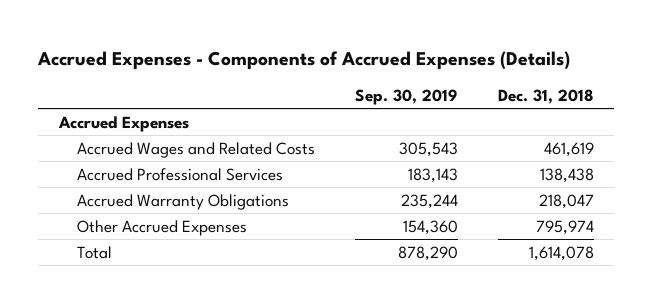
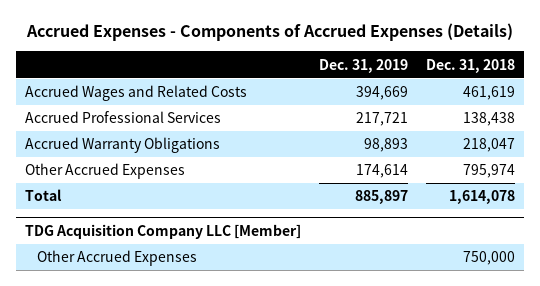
[354,88,458,105] Sep. 30, 2019 -> none
none -> [319,58,409,73] Dec. 31, 2019
[57,115,189,132] Accrued Expenses -> none
none -> [24,223,301,239] TDG Acquisition Company LLC [Member]
none -> [36,250,197,267] Other Accrued Expenses

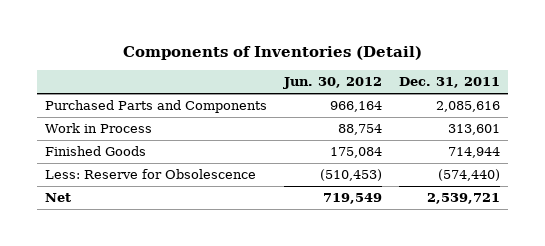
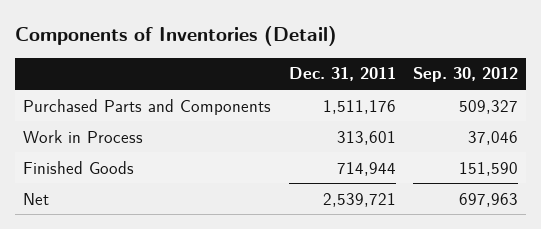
[283,77,383,90] Jun. 30, 2012 -> none
none -> [412,67,518,83] Sep. 30, 2012
[435,101,500,113] 2,085,616 -> [322,99,396,114] 1,511,176
[45,169,257,180] Less: Reserve for Obsolescence -> none

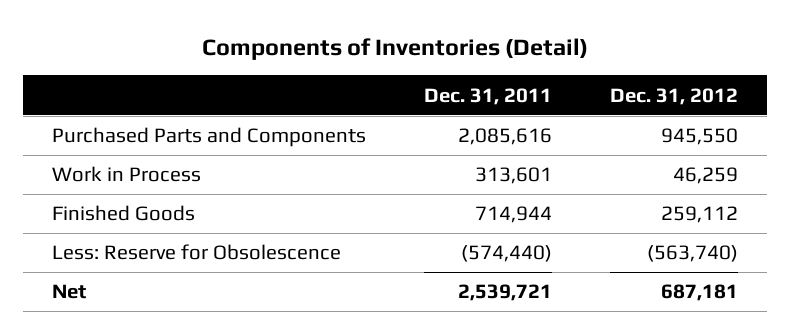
[412,67,518,83] Sep. 30, 2012 -> none
none -> [609,87,738,105] Dec. 31, 2012
[322,99,396,114] 1,511,176 -> [457,128,552,146] 2,085,616
none -> [51,244,341,261] Less: Reserve for Obsolescence

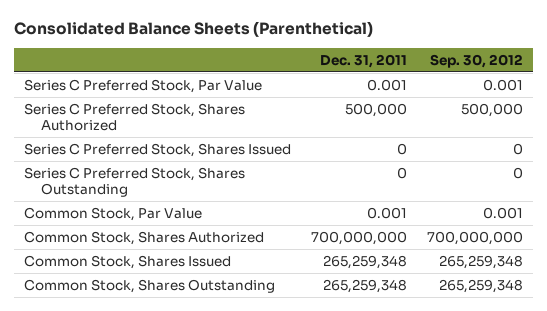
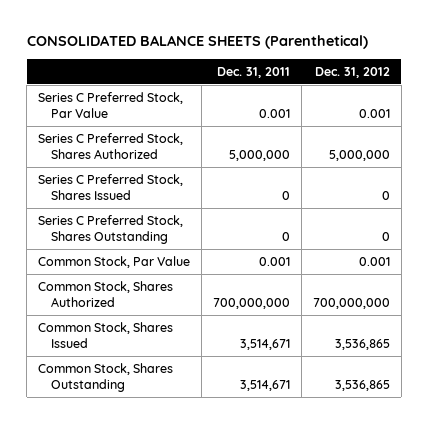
[13,21,373,38] Consolidated Balance Sheets (Parenthetical) -> [26,35,368,50] CONSOLIDATED BALANCE SHEETS (Parenthetical)
[429,53,523,68] Sep. 30, 2012 -> none
none -> [314,66,390,78] Dec. 31, 2012
[344,102,407,117] 500,000 -> [229,149,291,161] 5,000,000
[322,254,407,269] 265,259,348 -> [240,338,291,350] 3,514,671
[322,278,407,293] 265,259,348 -> [240,379,291,391] 3,514,671

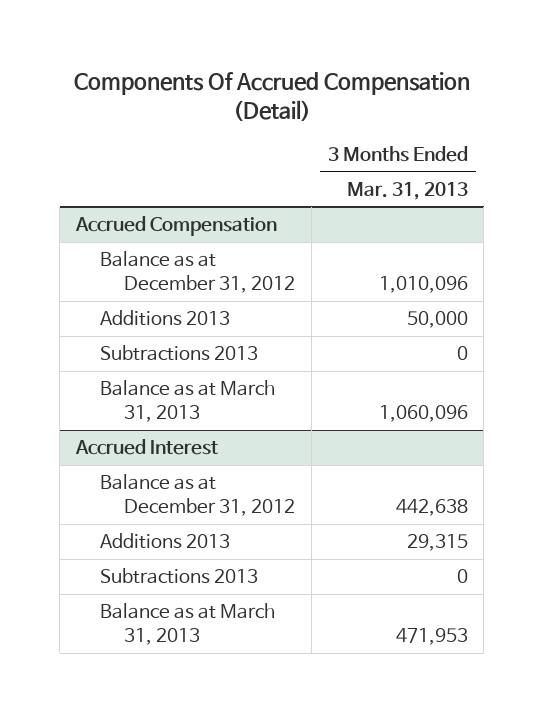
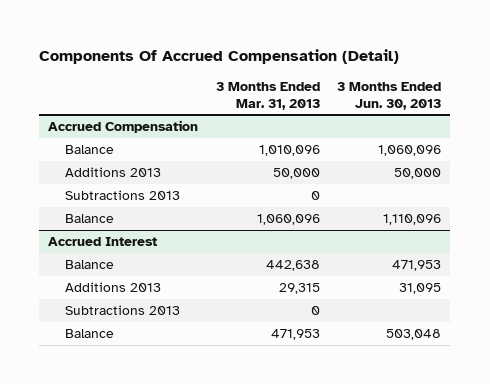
none -> [337,81,442,110] 3 Months Ended Jun. 30, 2013
[100,251,296,293] Balance as at December 31, 2012 -> [64,145,114,155] Balance
[100,380,276,422] Balance as at March 31, 2013 -> [64,214,114,224] Balance
[100,474,296,516] Balance as at December 31, 2012 -> [64,260,114,270] Balance
[100,603,276,645] Balance as at March 31, 2013 -> [64,329,114,339] Balance

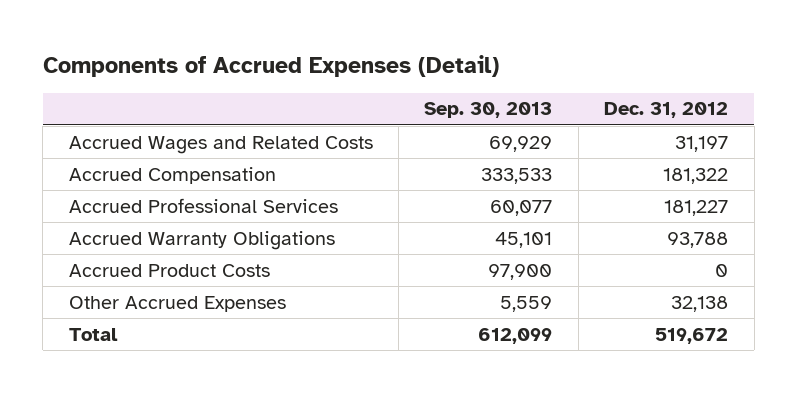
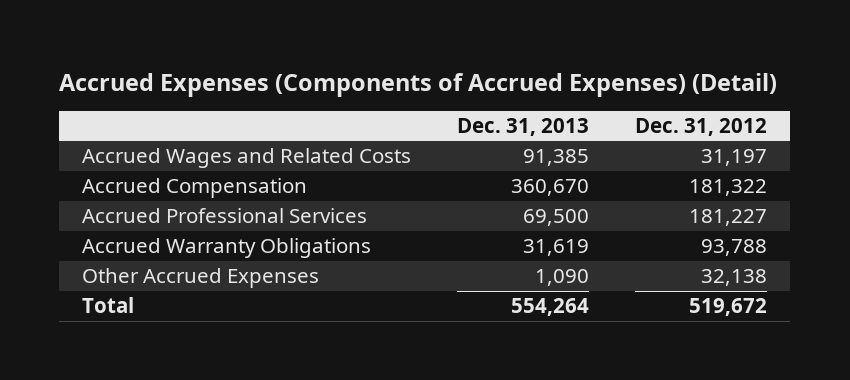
[42,55,499,78] Components of Accrued Expenses (Detail) -> [59,72,778,97] Accrued Expenses (Components of Accrued Expenses) (Detail)
[424,102,553,119] Sep. 30, 2013 -> none
none -> [457,117,590,136] Dec. 31, 2013
[68,263,270,277] Accrued Product Costs -> none

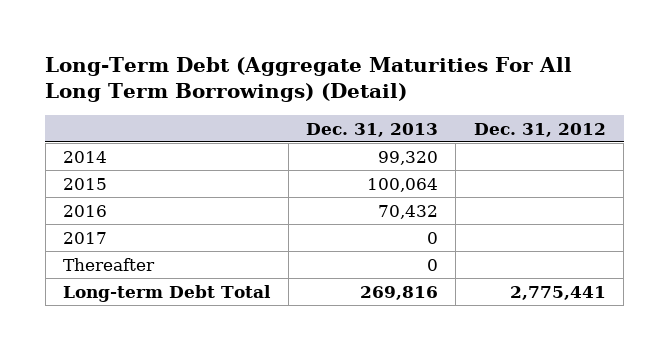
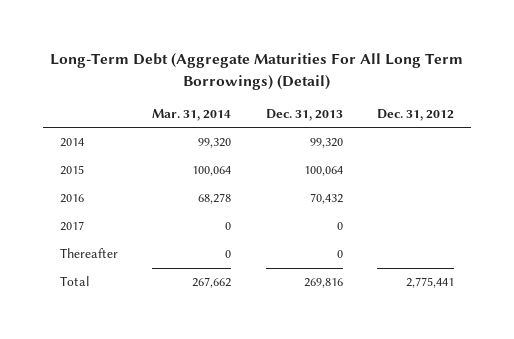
none -> [152,108,232,121] Mar. 31, 2014
[63,284,272,302] Long-term Debt Total -> [60,276,90,287] Total

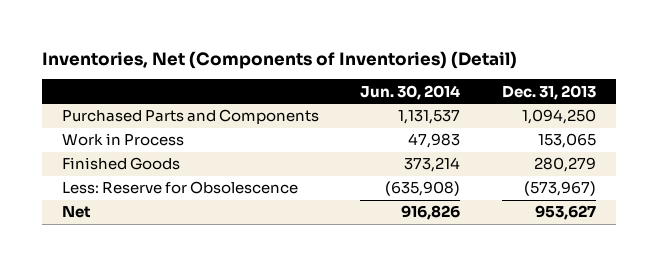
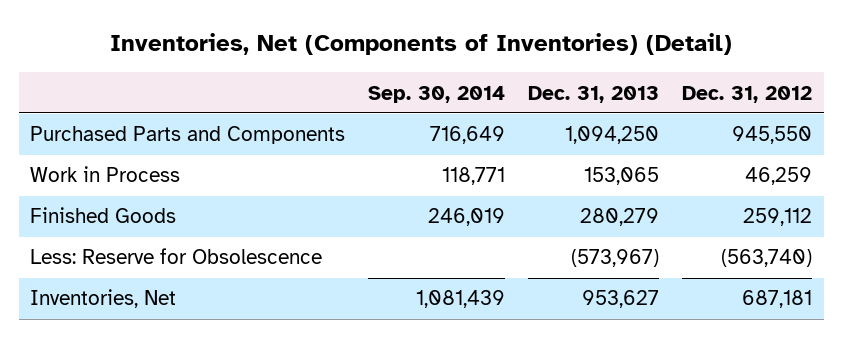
[360,84,461,100] Jun. 30, 2014 -> none
none -> [368,85,506,103] Sep. 30, 2014
none -> [682,85,813,103] Dec. 31, 2012
[62,206,92,219] Net -> [30,289,177,309] Inventories, Net

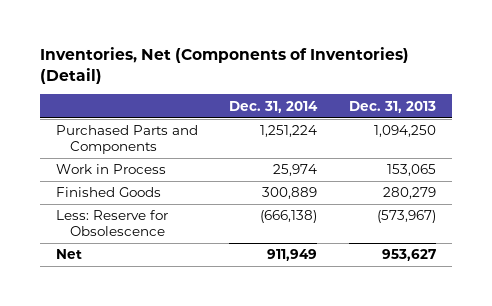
[368,85,506,103] Sep. 30, 2014 -> none
[682,85,813,103] Dec. 31, 2012 -> none
none -> [229,100,319,113] Dec. 31, 2014
[30,289,177,309] Inventories, Net -> [55,249,82,260] Net

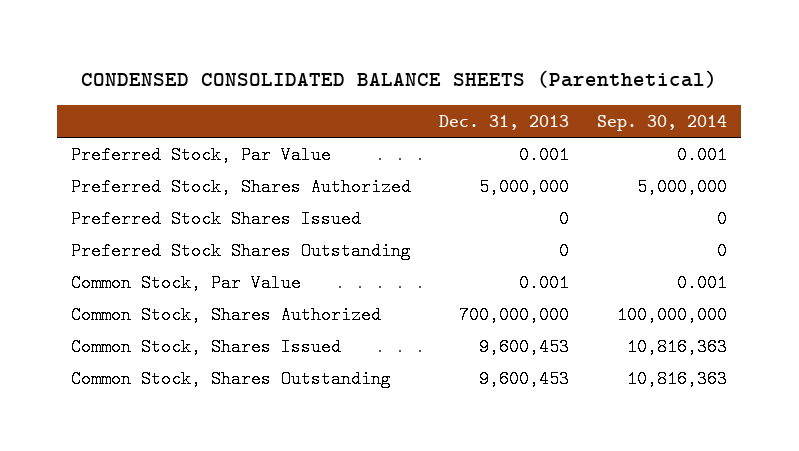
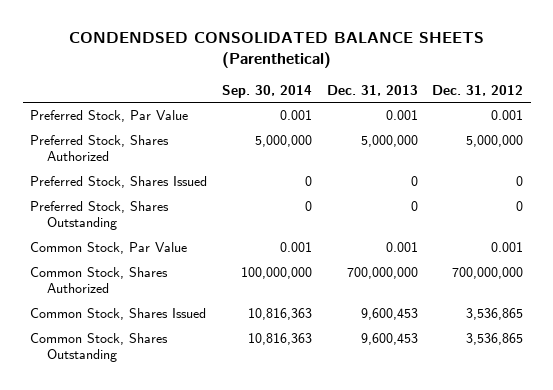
[81,70,718,89] CONDENSED CONSOLIDATED BALANCE SHEETS (Parenthetical) -> [68,32,484,69] CONDENDSED CONSOLIDATED BALANCE SHEETS (Parenthetical)
none -> [432,84,524,96] Dec. 31, 2012
[71,209,362,228] Preferred Stock Shares Issued -> [30,176,208,189] Preferred Stock, Shares Issued
[71,241,412,260] Preferred Stock Shares Outstanding -> [30,201,170,231] Preferred Stock, Shares Outstanding

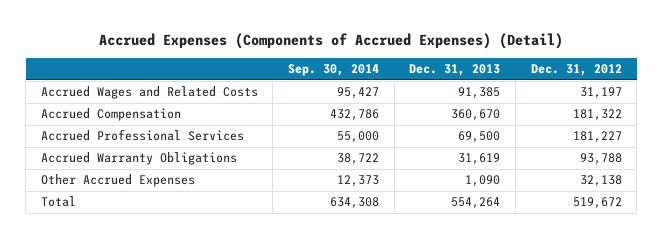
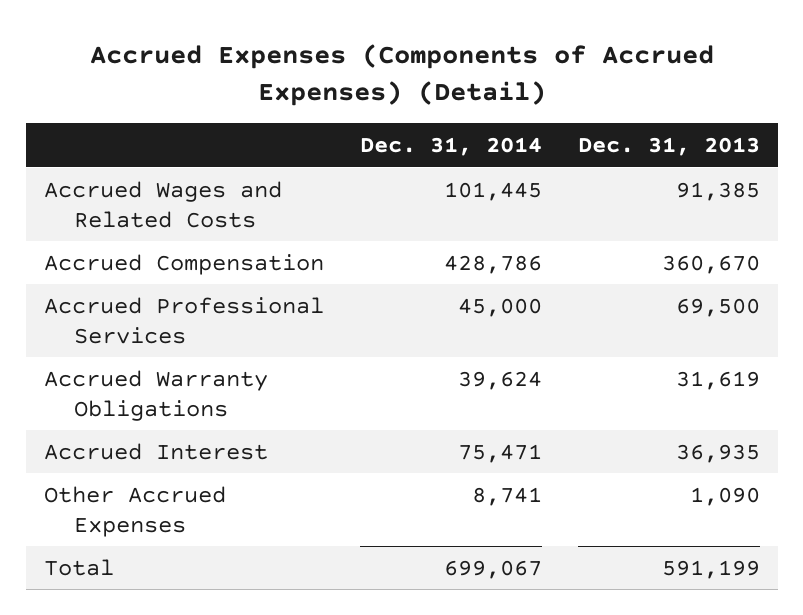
[288,64,380,77] Sep. 30, 2014 -> none
[530,64,622,77] Dec. 31, 2012 -> none
none -> [359,137,542,157] Dec. 31, 2014
none -> [43,442,268,460] Accrued Interest
[451,197,501,210] 554,264 -> [661,559,760,579] 591,199

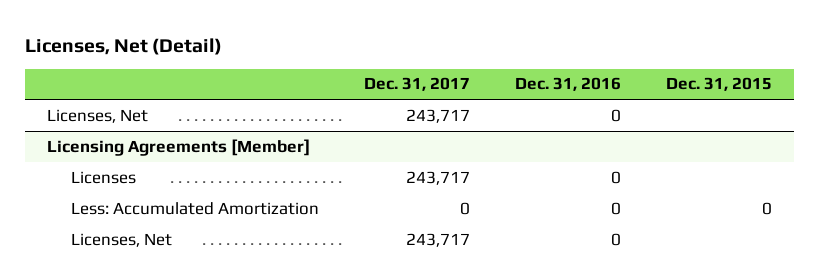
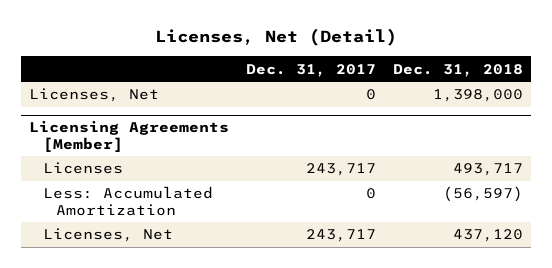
[514,77,621,92] Dec. 31, 2016 -> none
[665,77,772,92] Dec. 31, 2015 -> none
none -> [393,63,524,77] Dec. 31, 2018
[406,108,471,123] 243,717 -> [366,89,377,101] 0

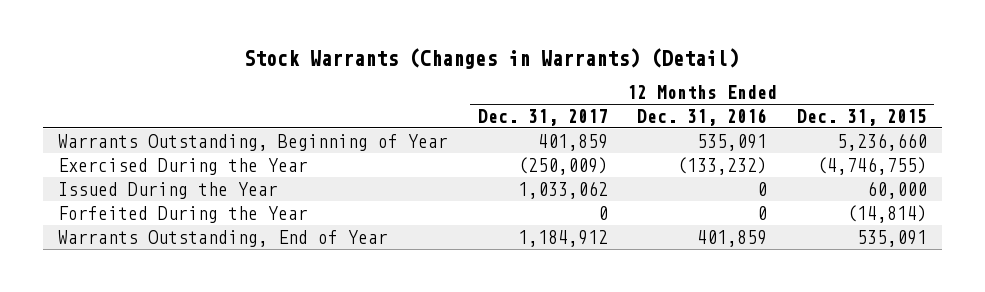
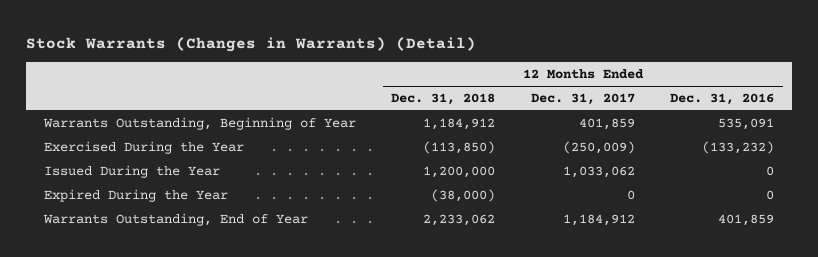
[797,108,928,126] Dec. 31, 2015 -> none
none -> [391,93,496,106] Dec. 31, 2018
[57,205,308,223] Forfeited During the Year -> [44,188,229,202] Expired During the Year

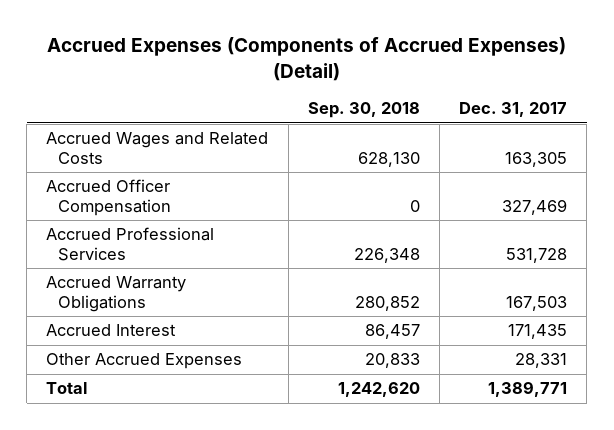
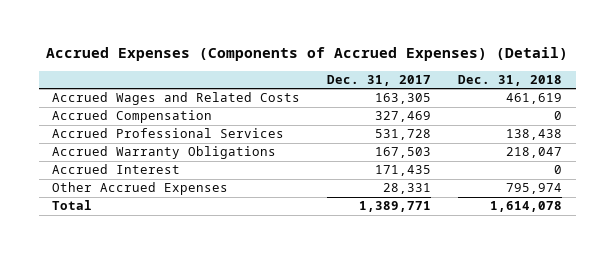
[307,102,420,119] Sep. 30, 2018 -> none
none -> [458,74,563,86] Dec. 31, 2018
[46,179,172,216] Accrued Officer Compensation -> [52,110,213,124] Accrued Compensation

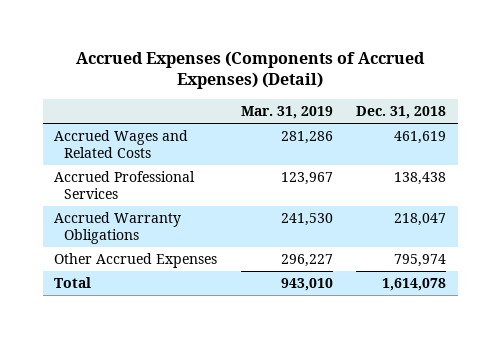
[327,74,432,86] Dec. 31, 2017 -> none
none -> [240,106,333,120] Mar. 31, 2019
[52,110,213,124] Accrued Compensation -> none
[52,164,181,175] Accrued Interest -> none

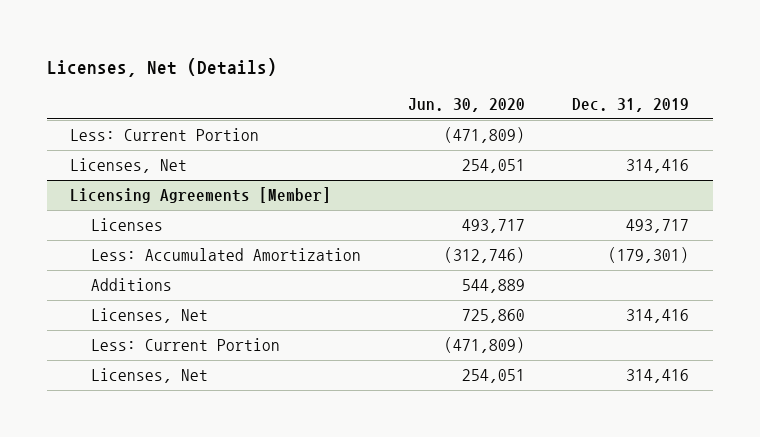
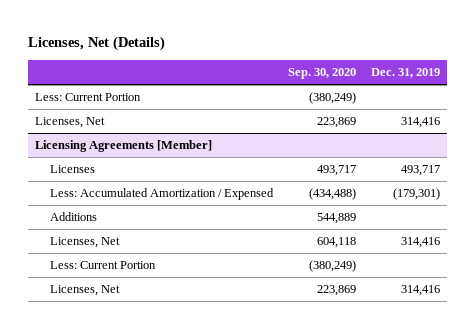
[407,98,525,113] Jun. 30, 2020 -> none
none -> [288,68,357,80] Sep. 30, 2020
[90,248,361,262] Less: Accumulated Amortization -> [50,188,275,201] Less: Accumulated Amortization / Expensed

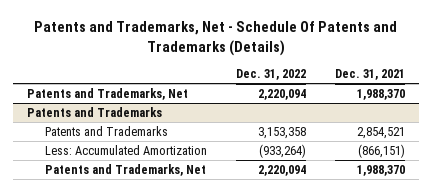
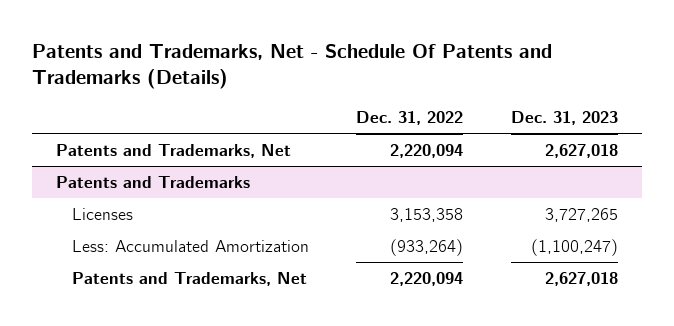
[334,69,405,81] Dec. 31, 2021 -> none
none -> [511,110,619,125] Dec. 31, 2023
[44,125,168,136] Patents and Trademarks -> [71,208,133,221] Licenses

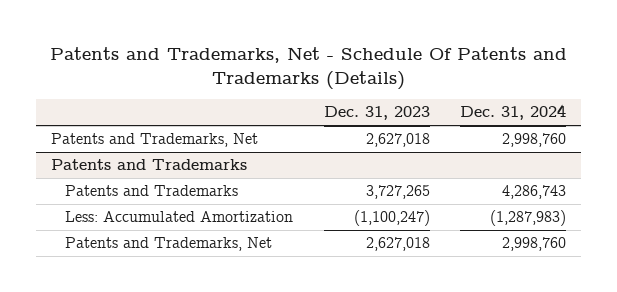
[356,110,464,125] Dec. 31, 2022 -> none
none -> [459,104,566,121] Dec. 31, 2024
[71,208,133,221] Licenses -> [65,185,239,197] Patents and Trademarks

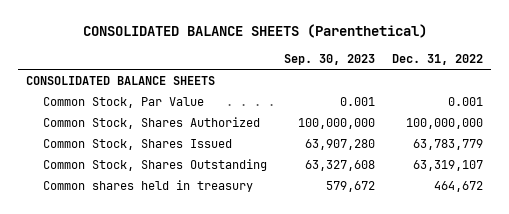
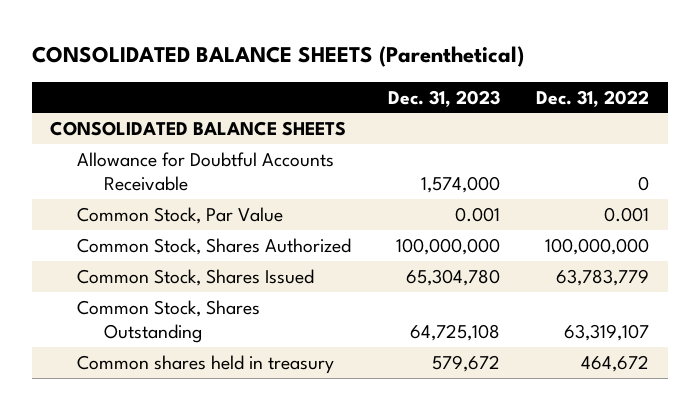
[283,54,375,66] Sep. 30, 2023 -> none
none -> [387,89,500,107] Dec. 31, 2023
none -> [77,151,335,192] Allowance for Doubtful Accounts Receivable

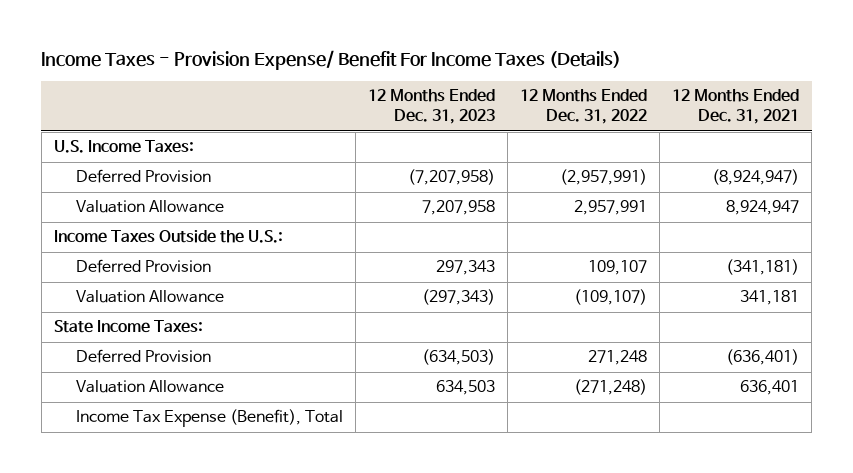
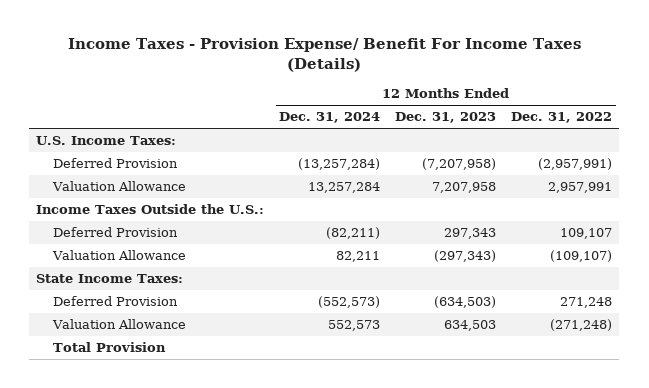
[672,89,800,125] 12 Months Ended Dec. 31, 2021 -> none
none -> [279,112,381,124] Dec. 31, 2024
[76,409,344,428] Income Tax Expense (Benefit), Total -> [53,342,167,353] Total Provision

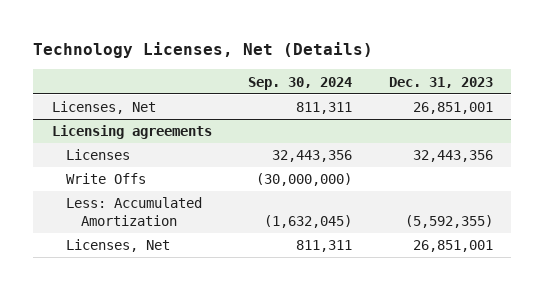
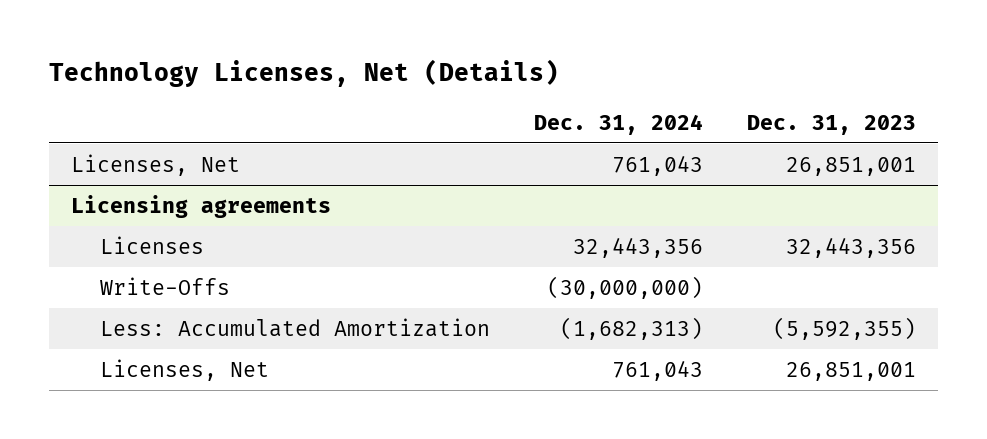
[248,76,353,90] Sep. 30, 2024 -> none
none -> [533,113,703,135] Dec. 31, 2024
[66,173,147,185] Write Offs -> [99,276,230,295] Write-Offs

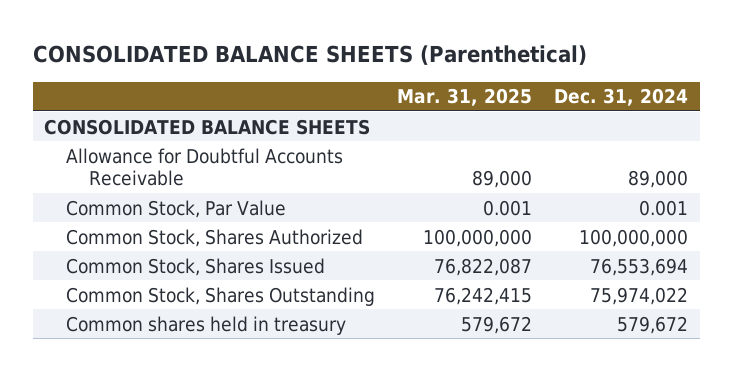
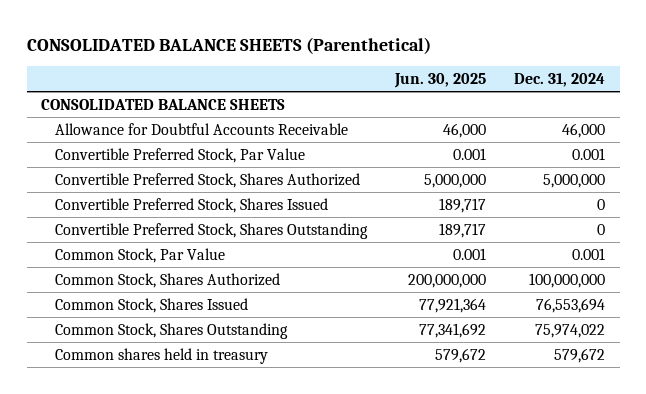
[397,88,533,107] Mar. 31, 2025 -> none
none -> [394,73,487,89] Jun. 30, 2025
[628,170,689,189] 89,000 -> [562,122,606,138] 46,000
none -> [54,147,305,163] Convertible Preferred Stock, Par Value
none -> [54,172,360,188] Convertible Preferred Stock, Shares Authorized
none -> [54,197,328,213] Convertible Preferred Stock, Shares Issued
none -> [54,222,368,239] Convertible Preferred Stock, Shares Outstanding

